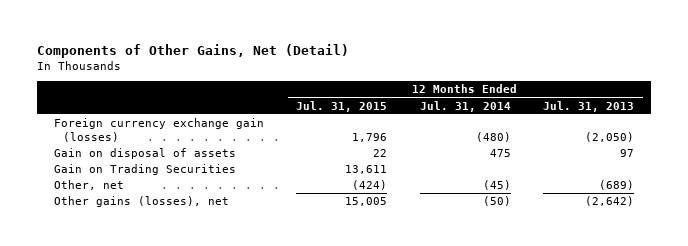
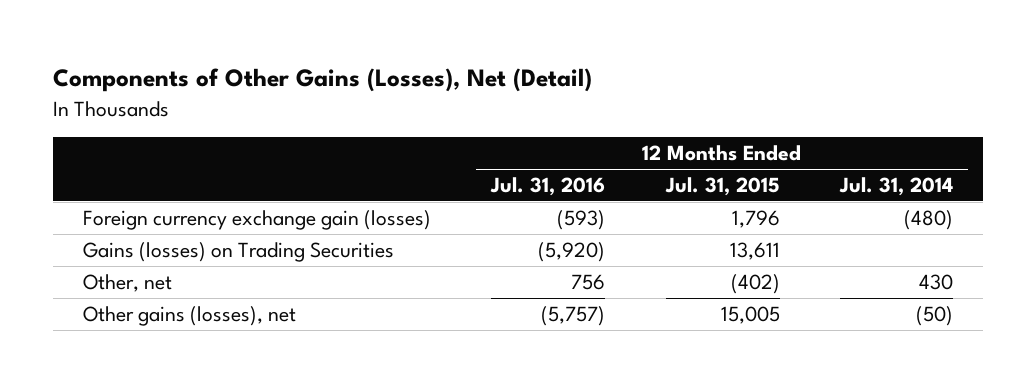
[37,43,350,58] Components of Other Gains, Net (Detail) -> [52,68,592,93] Components of Other Gains (Losses), Net (Detail)
[543,100,635,112] Jul. 31, 2013 -> none
none -> [490,177,606,197] Jul. 31, 2016
[53,148,236,160] Gain on disposal of assets -> none
[53,164,236,176] Gain on Trading Securities -> [82,242,394,263] Gains (losses) on Trading Securities
[352,180,388,191] (424) -> [730,274,780,295] (402)
[482,180,511,191] (45) -> [918,274,953,291] 430

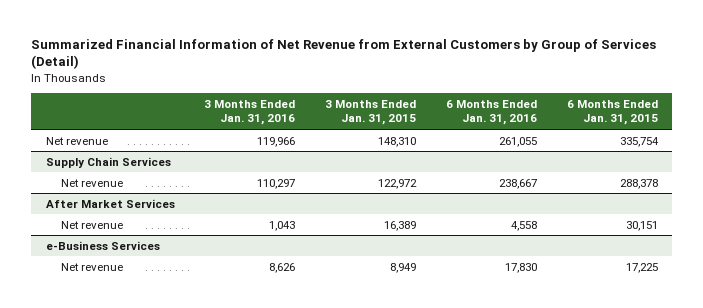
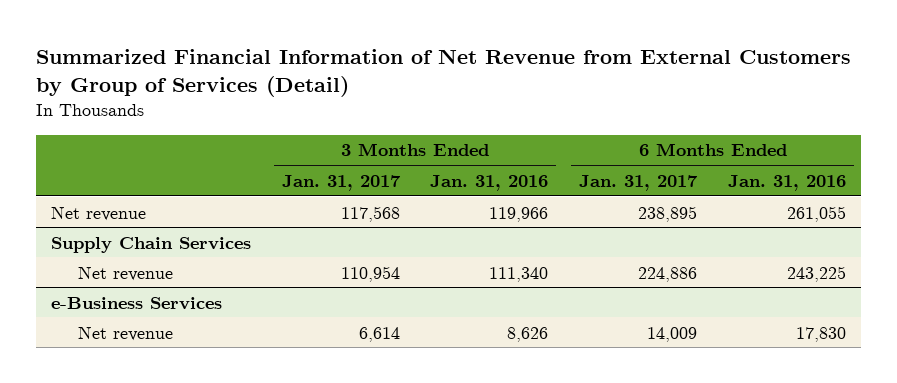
[325,99,417,126] 3 Months Ended Jan. 31, 2015 -> none
[566,99,658,126] 6 Months Ended Jan. 31, 2015 -> none
none -> [281,174,401,191] Jan. 31, 2017
none -> [579,174,699,191] Jan. 31, 2017
[45,198,175,208] After Market Services -> none
[61,220,124,229] Net revenue -> none
[257,178,296,189] 110,297 -> [489,266,549,282] 111,340
[498,178,537,189] 238,667 -> [786,265,846,282] 243,225

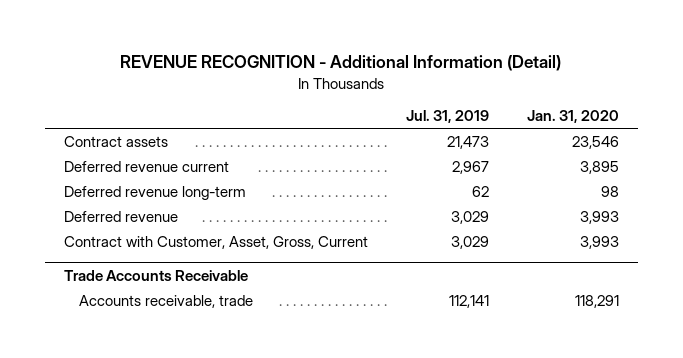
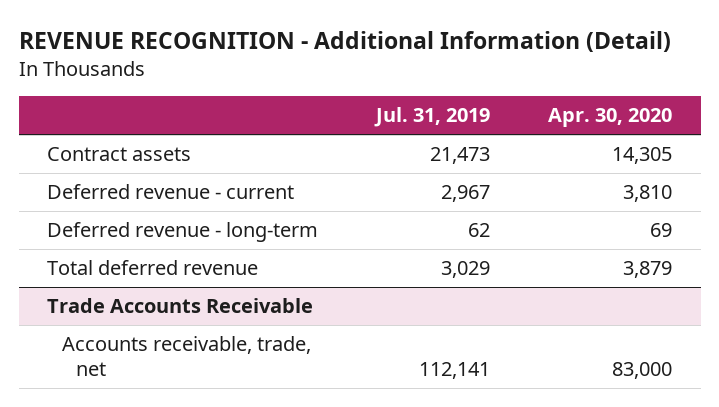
[526,110,619,124] Jan. 31, 2020 -> none
none -> [547,108,672,128] Apr. 30, 2020
[64,210,179,222] Deferred revenue -> none
[64,160,230,172] Deferred revenue current -> [47,184,295,200] Deferred revenue - current
[64,185,247,200] Deferred revenue long-term -> [47,222,319,243] Deferred revenue - long-term
[64,235,369,249] Contract with Customer, Asset, Gross, Current -> [47,260,259,276] Total deferred revenue
[78,294,253,308] Accounts receivable, trade -> [61,336,311,376] Accounts receivable, trade, net

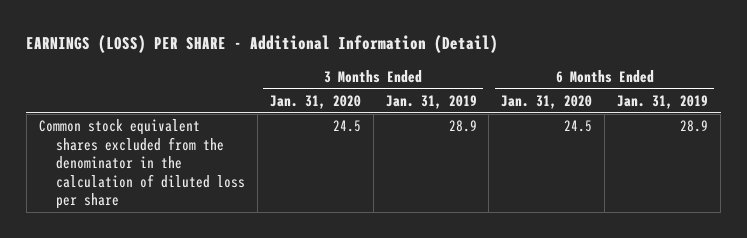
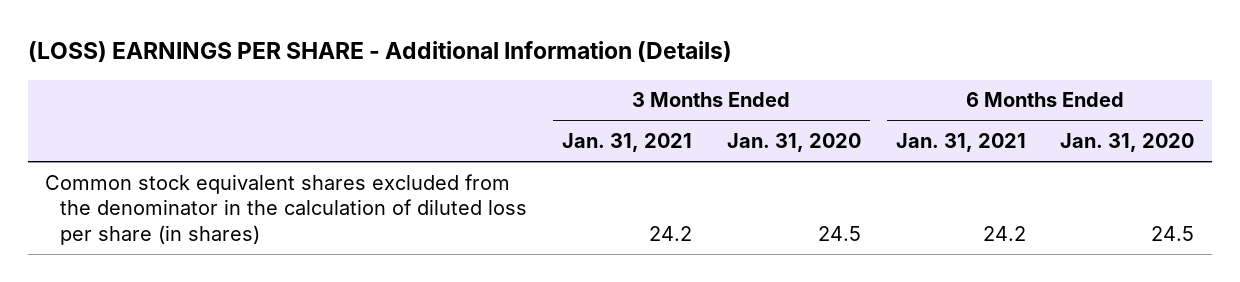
[26,35,499,54] EARNINGS (LOSS) PER SHARE - Additional Information (Detail) -> [28,41,733,63] (LOSS) EARNINGS PER SHARE - Additional Information (Details)
[385,95,477,110] Jan. 31, 2019 -> none
[617,95,709,110] Jan. 31, 2019 -> none
none -> [562,133,693,153] Jan. 31, 2021
none -> [895,133,1026,153] Jan. 31, 2021
[38,119,245,210] Common stock equivalent shares excluded from the denominator in the calculation of diluted loss per share -> [45,173,528,245] Common stock equivalent shares excluded from the denominator in the calculation of diluted loss per share (in shares)

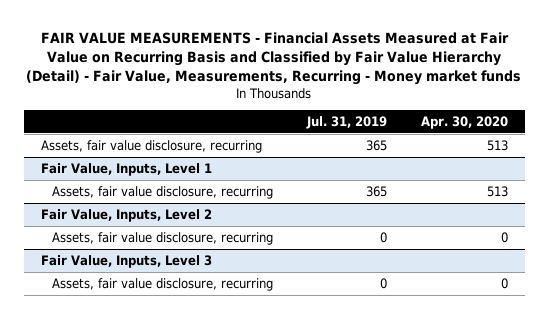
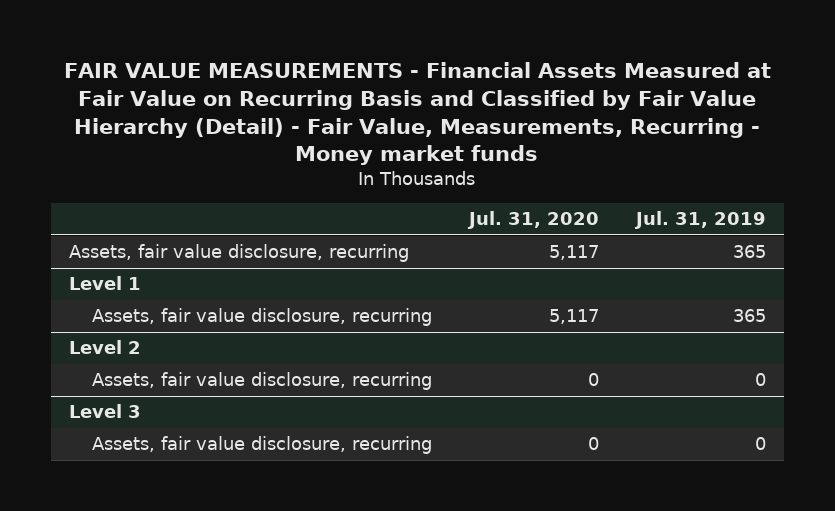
[420,115,508,129] Apr. 30, 2020 -> none
none -> [466,211,599,230] Jul. 31, 2020
[40,162,212,176] Fair Value, Inputs, Level 1 -> [69,276,142,291] Level 1
[40,208,212,222] Fair Value, Inputs, Level 2 -> [69,340,142,355] Level 2
[40,254,212,268] Fair Value, Inputs, Level 3 -> [69,404,142,419] Level 3

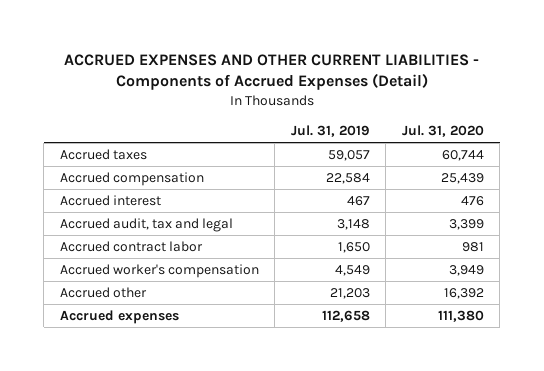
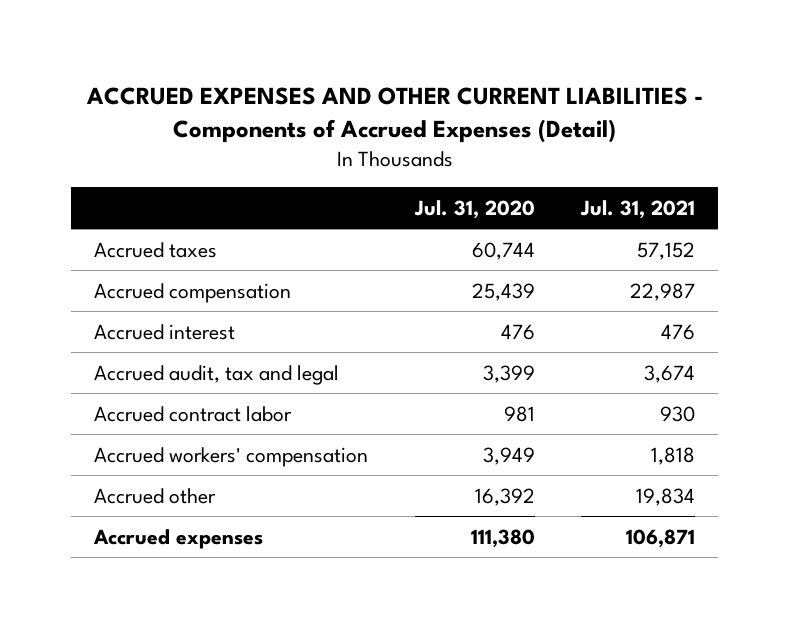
[290,124,370,137] Jul. 31, 2019 -> none
none -> [579,199,695,219] Jul. 31, 2021
[59,263,259,278] Accrued worker's compensation -> [94,446,369,467] Accrued workers' compensation

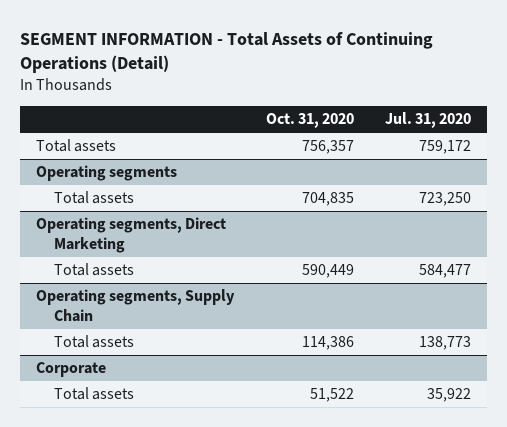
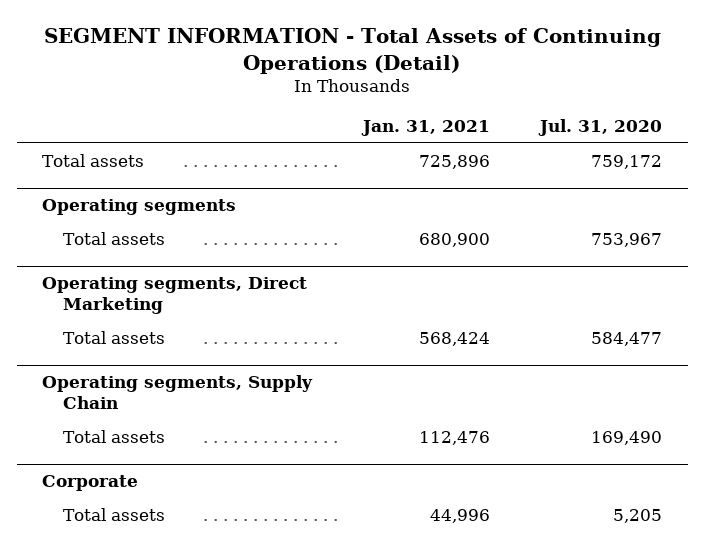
[265,113,354,129] Oct. 31, 2020 -> none
none -> [360,120,490,137] Jan. 31, 2021
[419,192,472,207] 723,250 -> [591,233,663,248] 753,967
[419,336,472,351] 138,773 -> [591,431,663,446] 169,490
[427,388,472,403] 35,922 -> [613,509,663,524] 5,205

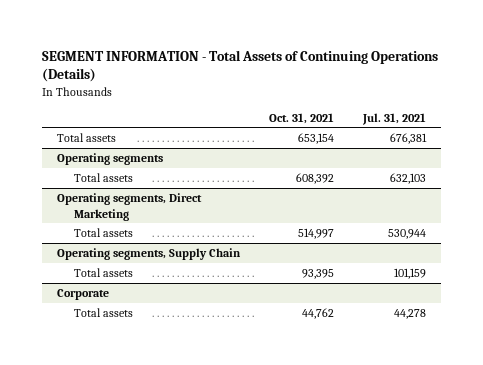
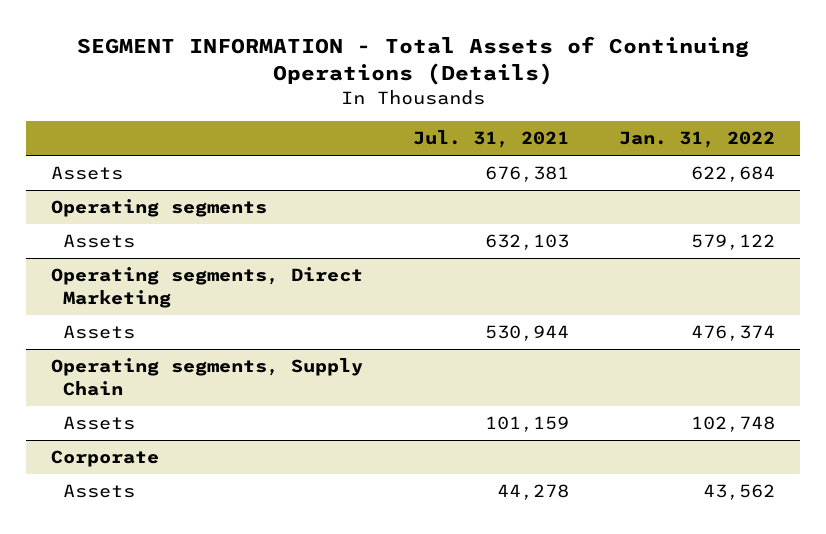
[268,112,334,124] Oct. 31, 2021 -> none
none -> [619,131,776,149] Jan. 31, 2022
[56,132,116,142] Total assets -> [50,166,123,181] Assets
[73,172,133,182] Total assets -> [63,234,136,249] Assets
[73,227,133,237] Total assets -> [63,325,136,340] Assets
[73,267,133,277] Total assets -> [63,416,136,431] Assets
[73,307,133,317] Total assets -> [63,484,136,499] Assets

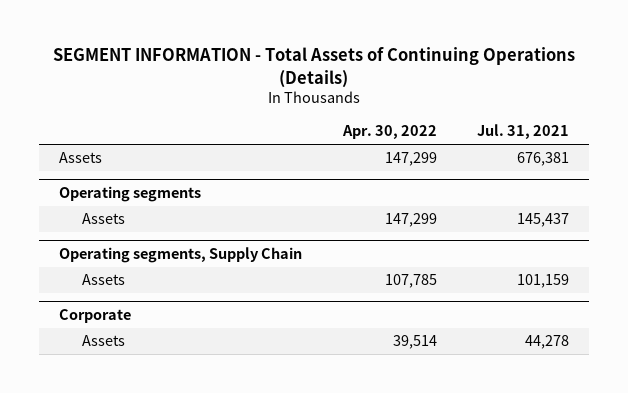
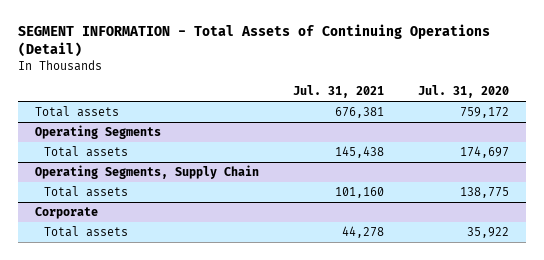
[53,47,576,88] SEGMENT INFORMATION - Total Assets of Continuing Operations (Details) -> [18,24,491,58] SEGMENT INFORMATION - Total Assets of Continuing Operations (Detail)
[341,125,437,140] Apr. 30, 2022 -> none
none -> [417,85,509,99] Jul. 31, 2020
[59,152,103,164] Assets -> [35,106,120,118] Total assets
[59,186,202,203] Operating segments -> [35,125,162,140] Operating Segments
[82,213,126,225] Assets -> [44,146,129,158] Total assets
[516,213,569,228] 145,437 -> [335,146,385,159] 145,438
[59,247,303,264] Operating segments, Supply Chain -> [35,165,260,180] Operating Segments, Supply Chain
[82,274,126,286] Assets -> [44,186,129,198] Total assets
[516,274,569,289] 101,159 -> [335,187,385,199] 101,160
[82,335,126,347] Assets -> [44,226,129,238] Total assets

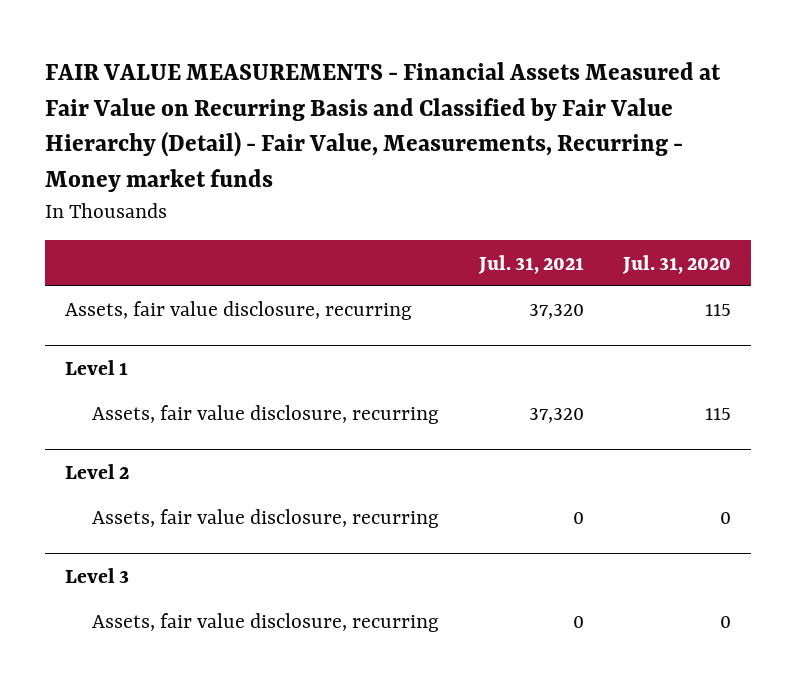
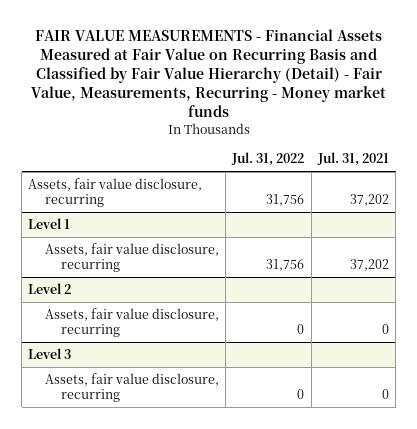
[622,254,732,274] Jul. 31, 2020 -> none
none -> [231,152,305,167] Jul. 31, 2022
[528,304,584,320] 37,320 -> [350,194,390,207] 37,202
[528,408,584,424] 37,320 -> [350,259,390,272] 37,202

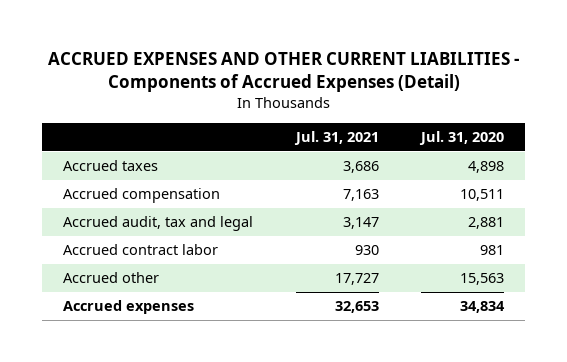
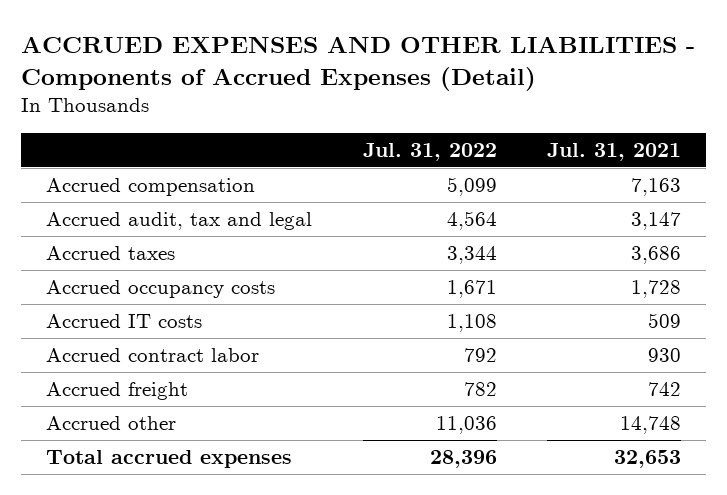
[47,52,519,93] ACCRUED EXPENSES AND OTHER CURRENT LIABILITIES - Components of Accrued Expenses (Detail) -> [21,36,696,91] ACCRUED EXPENSES AND OTHER LIABILITIES - Components of Accrued Expenses (Detail)
[418,130,504,145] Jul. 31, 2020 -> none
none -> [362,142,497,161] Jul. 31, 2022
[63,160,159,172] Accrued taxes -> [46,245,176,260] Accrued taxes
none -> [46,279,276,298] Accrued occupancy costs
none -> [46,313,203,328] Accrued IT costs
none -> [46,381,189,400] Accrued freight
[334,273,379,286] 17,727 -> [619,415,681,434] 14,748
[63,300,195,315] Accrued expenses -> [46,449,293,468] Total accrued expenses

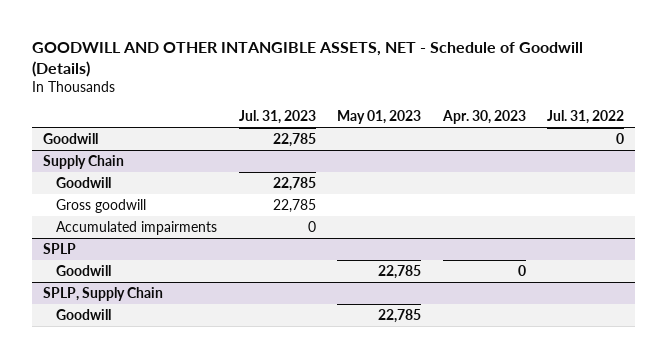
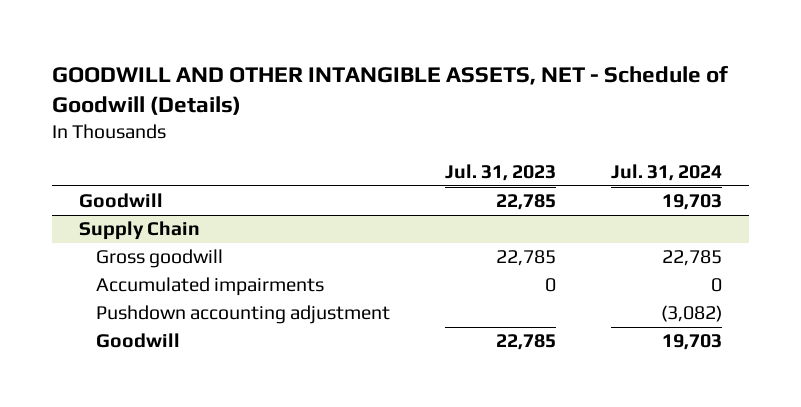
[337,109,422,124] May 01, 2023 -> none
[441,109,526,124] Apr. 30, 2023 -> none
[547,109,625,124] Jul. 31, 2022 -> none
none -> [610,163,722,181] Jul. 31, 2024
[43,242,77,254] SPLP -> none
[56,264,112,276] Goodwill -> none
[43,286,164,301] SPLP, Supply Chain -> none
[56,308,112,320] Goodwill -> none
none -> [95,305,390,325] Pushdown accounting adjustment
[56,176,112,188] Goodwill -> [95,333,180,349] Goodwill

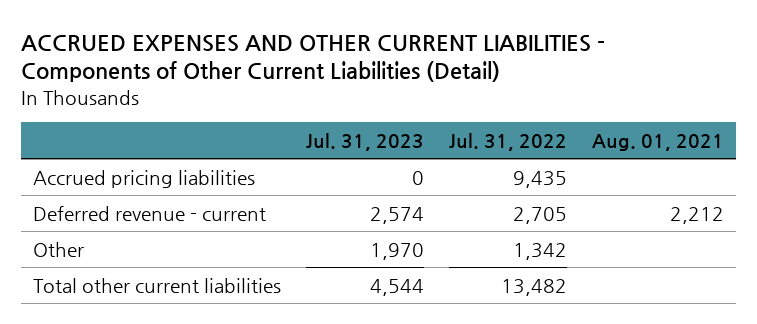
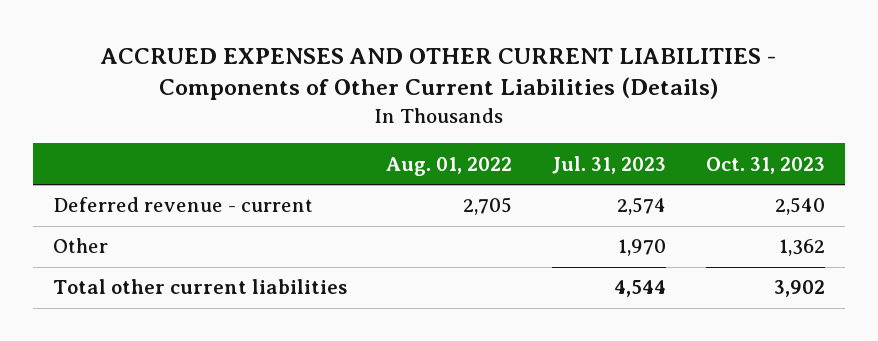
[20,34,605,83] ACCRUED EXPENSES AND OTHER CURRENT LIABILITIES - Components of Other Current Liabilities (Detail) -> [100,48,777,101] ACCRUED EXPENSES AND OTHER CURRENT LIABILITIES - Components of Other Current Liabilities (Details)
[449,132,568,151] Jul. 31, 2022 -> none
[591,133,724,151] Aug. 01, 2021 -> none
none -> [386,156,513,176] Aug. 01, 2022
none -> [706,156,826,174] Oct. 31, 2023
[33,169,256,188] Accrued pricing liabilities -> none

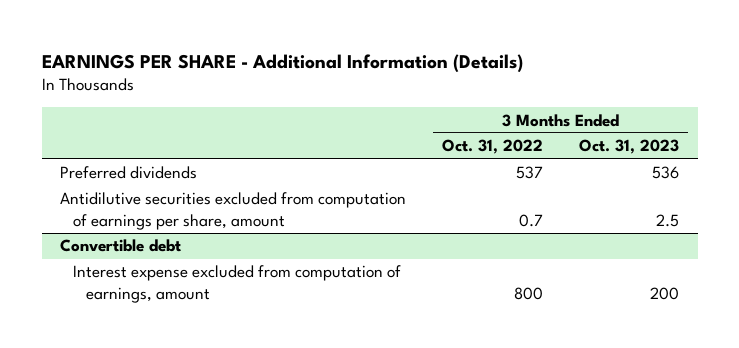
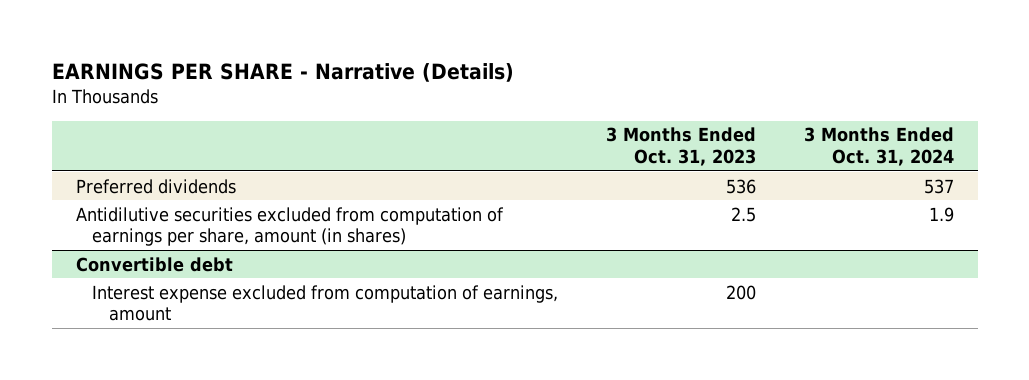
[41,53,523,73] EARNINGS PER SHARE - Additional Information (Details) -> [51,63,514,83] EARNINGS PER SHARE - Narrative (Details)
[442,139,544,155] Oct. 31, 2022 -> none
none -> [803,127,954,166] 3 Months Ended Oct. 31, 2024
[59,192,406,230] Antidilutive securities excluded from computation of earnings per share, amount -> [75,206,504,247] Antidilutive securities excluded from computation of earnings per share, amount (in shares)

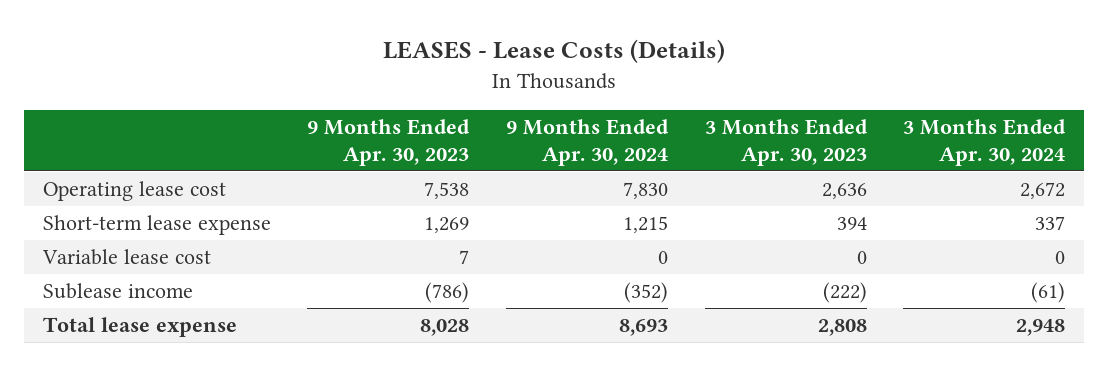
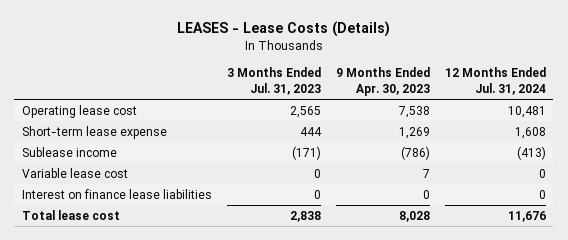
[505,118,669,166] 9 Months Ended Apr. 30, 2024 -> none
[704,118,868,166] 3 Months Ended Apr. 30, 2023 -> none
[903,118,1067,166] 3 Months Ended Apr. 30, 2024 -> none
none -> [226,67,321,95] 3 Months Ended Jul. 31, 2023
none -> [444,67,546,95] 12 Months Ended Jul. 31, 2024
[41,249,211,266] Variable lease cost -> [21,168,128,179] Variable lease cost
none -> [21,189,212,200] Interest on finance lease liabilities
[42,317,237,338] Total lease expense -> [21,210,120,221] Total lease cost

